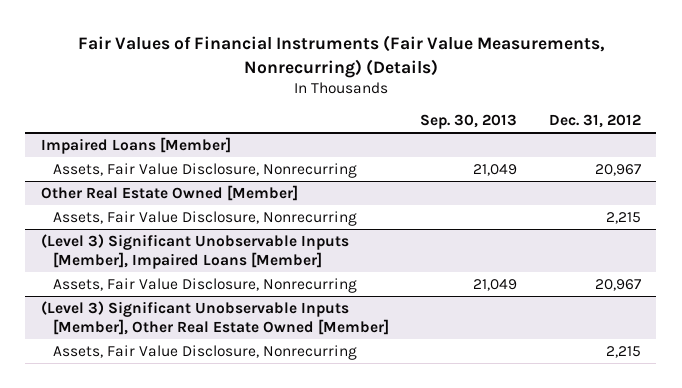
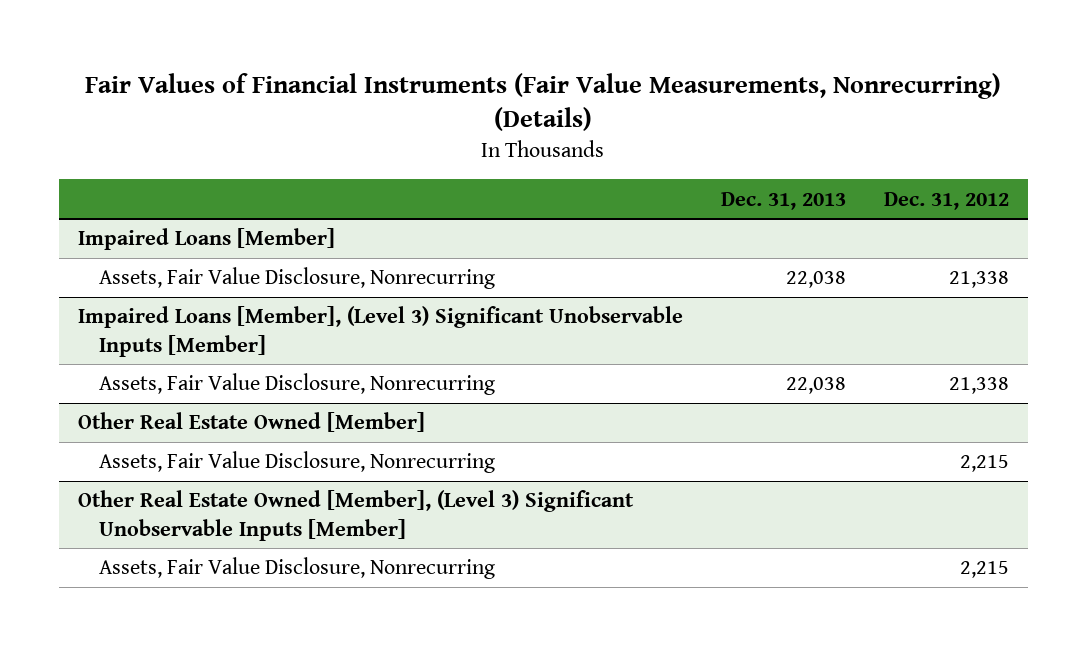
[420,114,518,130] Sep. 30, 2013 -> none
none -> [720,191,846,210] Dec. 31, 2013
[594,163,641,176] 20,967 -> [948,271,1009,289] 21,338
none -> [77,306,683,357] Impaired Loans [Member], (Level 3) Significant Unobservable Inputs [Member]
none -> [98,373,495,396] Assets, Fair Value Disclosure, Nonrecurring
[40,233,349,269] (Level 3) Significant Unobservable Inputs [Member], Impaired Loans [Member] -> none
[52,277,357,293] Assets, Fair Value Disclosure, Nonrecurring -> none
[40,300,389,335] (Level 3) Significant Unobservable Inputs [Member], Other Real Estate Owned [Member] -> [77,490,634,541] Other Real Estate Owned [Member], (Level 3) Significant Unobservable Inputs [Member]

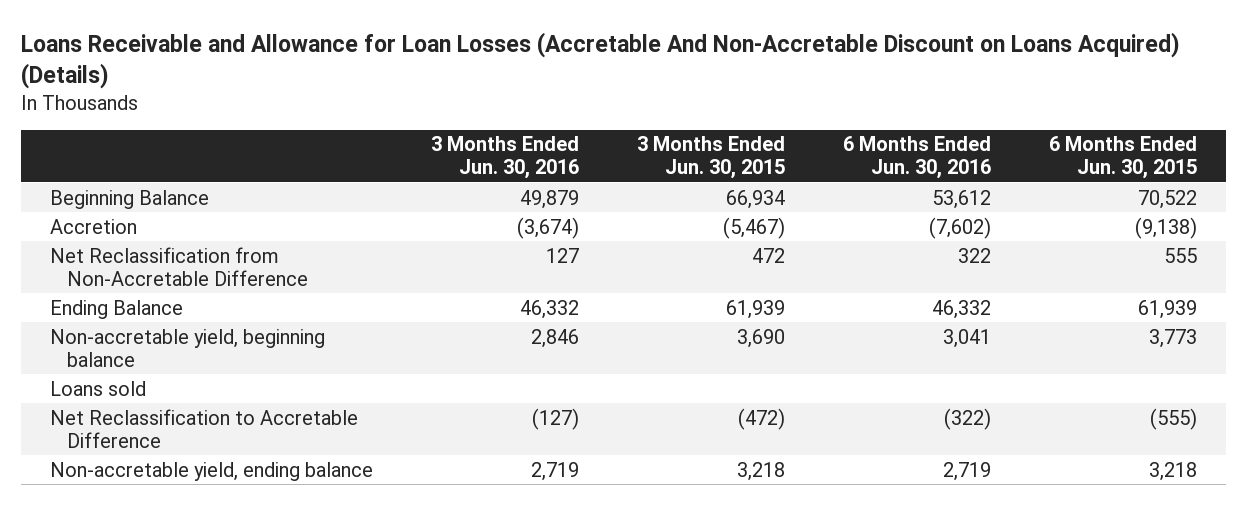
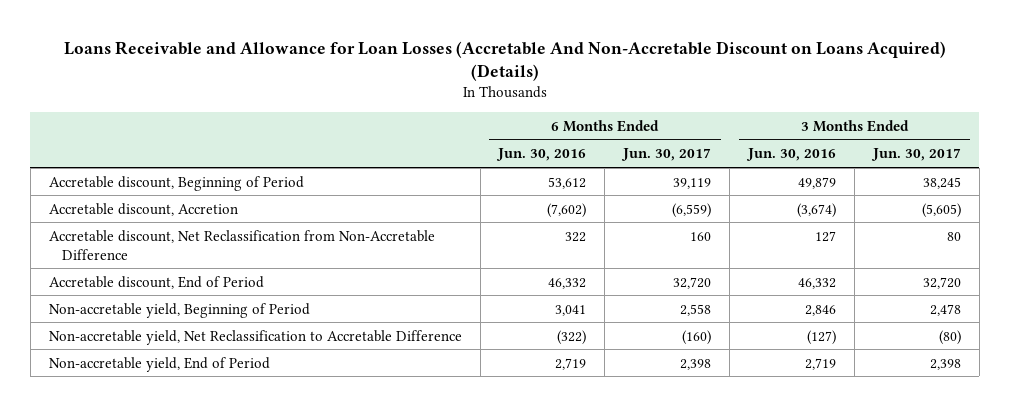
[636,136,785,180] 3 Months Ended Jun. 30, 2015 -> none
[1048,136,1197,180] 6 Months Ended Jun. 30, 2015 -> none
none -> [621,148,712,162] Jun. 30, 2017
none -> [871,148,962,162] Jun. 30, 2017
[49,380,146,396] Loans sold -> none
[49,189,209,209] Beginning Balance -> [48,175,304,191] Accretable discount, Beginning of Period
[49,218,137,234] Accretion -> [48,202,238,216] Accretable discount, Accretion
[49,246,309,286] Net Reclassification from Non-Accretable Difference -> [48,229,435,260] Accretable discount, Net Reclassification from Non-Accretable Difference
[49,299,183,319] Ending Balance -> [48,275,264,289] Accretable discount, End of Period
[49,328,325,367] Non-accretable yield, beginning balance -> [48,302,310,318] Non-accretable yield, Beginning of Period
[49,408,358,448] Net Reclassification to Accretable Difference -> [48,329,462,345] Non-accretable yield, Net Reclassification to Accretable Difference
[49,461,373,481] Non-accretable yield, ending balance -> [48,356,270,372] Non-accretable yield, End of Period

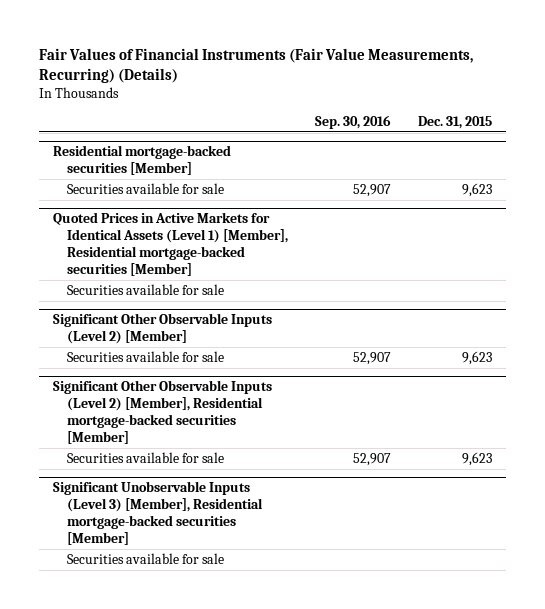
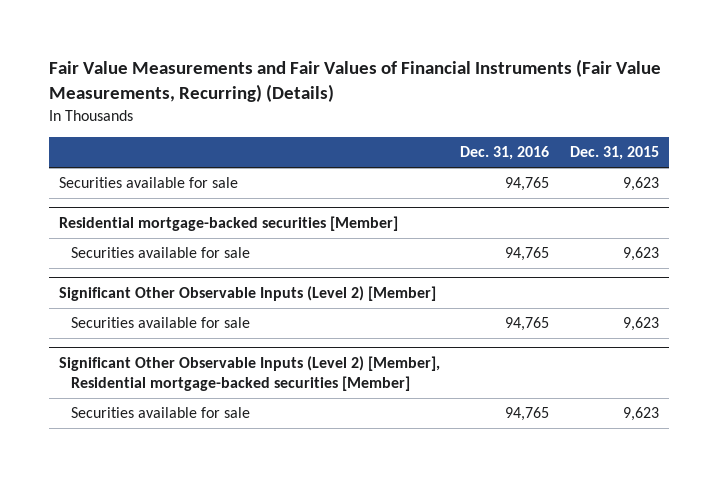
[38,47,473,84] Fair Values of Financial Instruments (Fair Value Measurements, Recurring) (Details) -> [48,58,661,102] Fair Value Measurements and Fair Values of Financial Instruments (Fair Value Measurements, Recurring) (Details)
[315,115,392,130] Sep. 30, 2016 -> none
none -> [460,146,550,161] Dec. 31, 2016
none -> [58,177,238,189] Securities available for sale
[52,212,288,276] Quoted Prices in Active Markets for Identical Assets (Level 1) [Member], Residential mortgage-backed securities [Member] -> none
[66,283,224,295] Securities available for sale -> none
[52,481,263,545] Significant Unobservable Inputs (Level 3) [Member], Residential mortgage-backed securities [Member] -> none
[66,552,224,564] Securities available for sale -> none

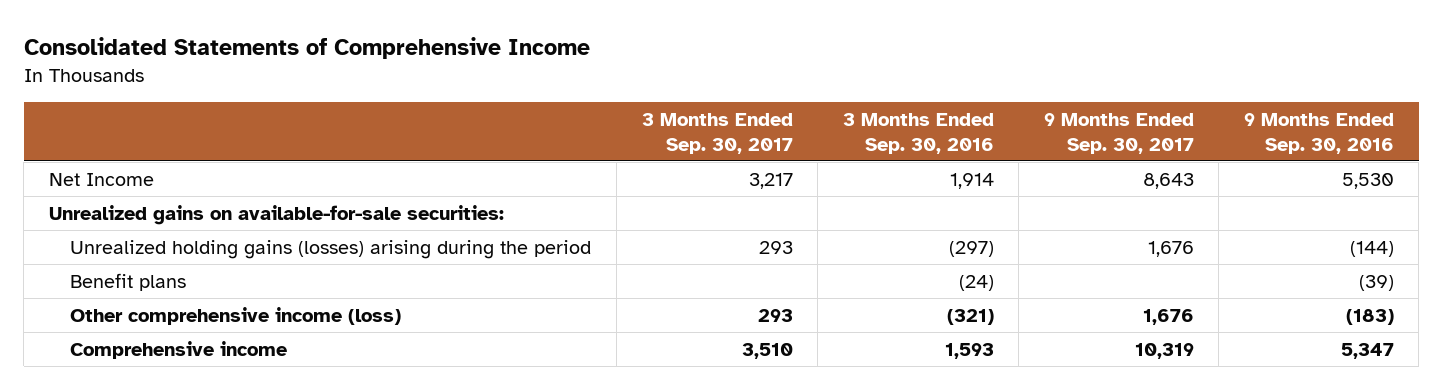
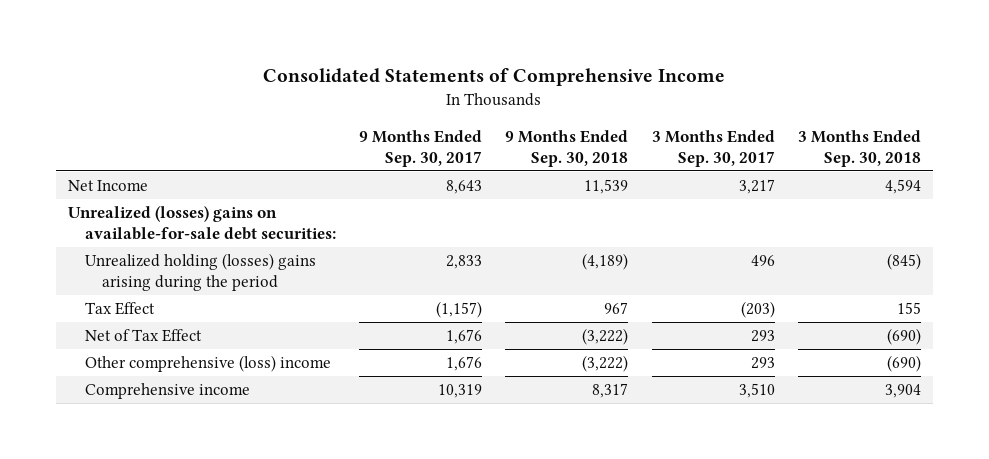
[842,112,994,154] 3 Months Ended Sep. 30, 2016 -> none
[1243,112,1394,154] 9 Months Ended Sep. 30, 2016 -> none
none -> [505,129,629,167] 9 Months Ended Sep. 30, 2018
none -> [798,129,922,167] 3 Months Ended Sep. 30, 2018
[70,272,187,291] Benefit plans -> none
[48,204,504,225] Unrealized gains on available-for-sale securities: -> [67,206,336,241] Unrealized (losses) gains on available-for-sale debt securities:
none -> [84,253,316,292] Unrealized holding (losses) gains arising during the period
none -> [84,302,155,316] Tax Effect
[70,239,592,259] Unrealized holding gains (losses) arising during the period -> [84,329,202,343] Net of Tax Effect
[70,306,402,325] Other comprehensive income (loss) -> [84,355,331,373] Other comprehensive (loss) income

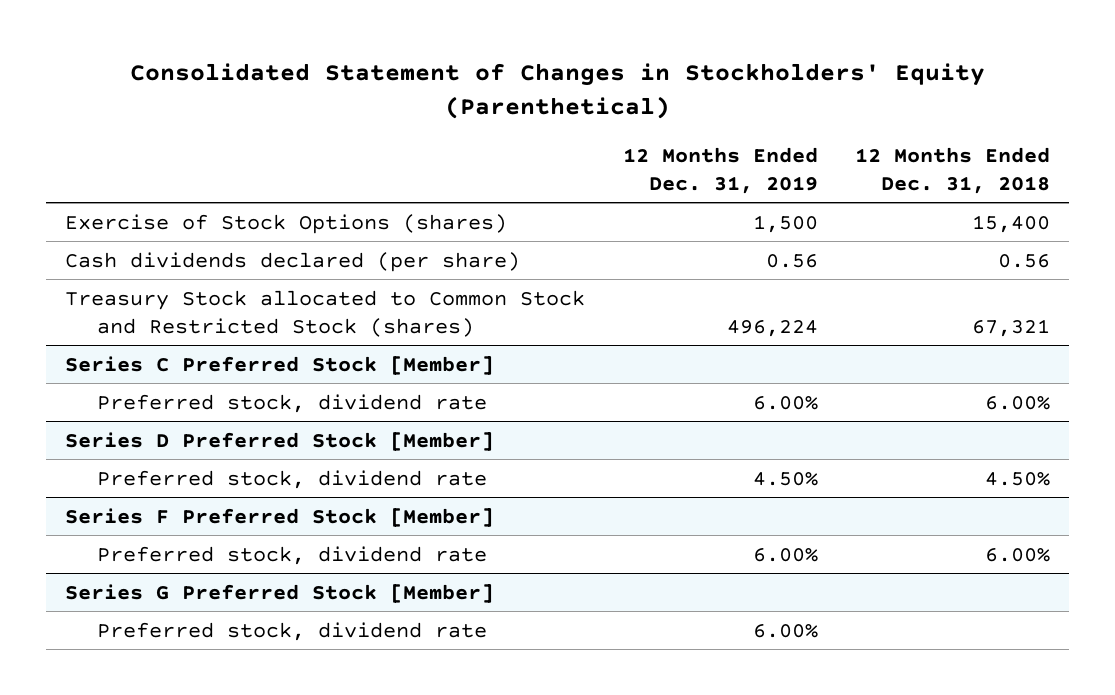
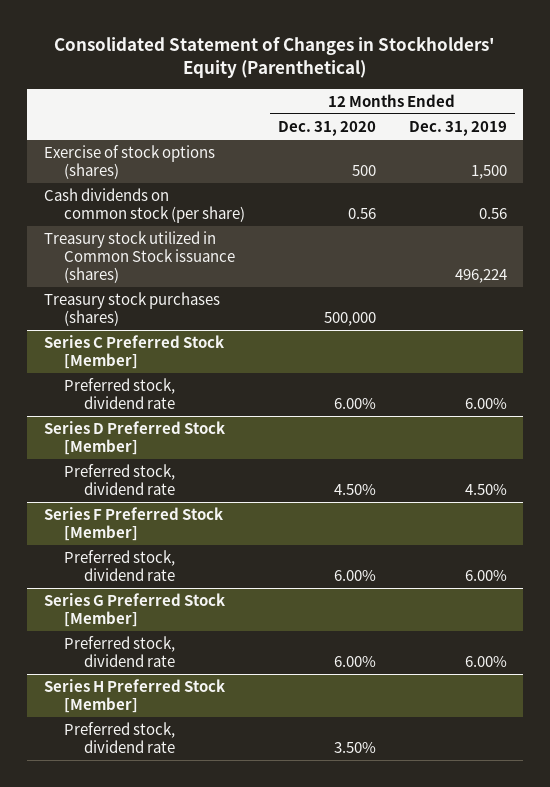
[855,146,1051,194] 12 Months Ended Dec. 31, 2018 -> none
none -> [277,120,376,136] Dec. 31, 2020
[65,213,508,234] Exercise of Stock Options (shares) -> [43,145,215,179] Exercise of stock options (shares)
[65,251,521,272] Cash dividends declared (per share) -> [43,188,246,223] Cash dividends on common stock (per share)
[65,289,586,337] Treasury Stock allocated to Common Stock and Restricted Stock (shares) -> [43,231,236,283] Treasury stock utilized in Common Stock issuance (shares)
none -> [43,292,220,326] Treasury stock purchases (shares)
none -> [43,679,225,713] Series H Preferred Stock [Member]
none -> [64,722,176,753] Preferred stock, dividend rate

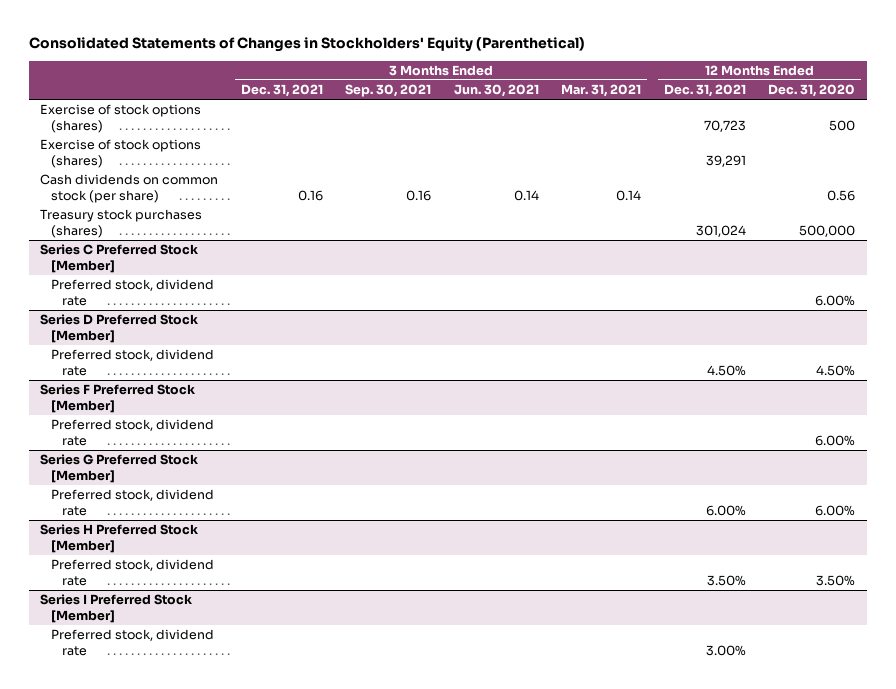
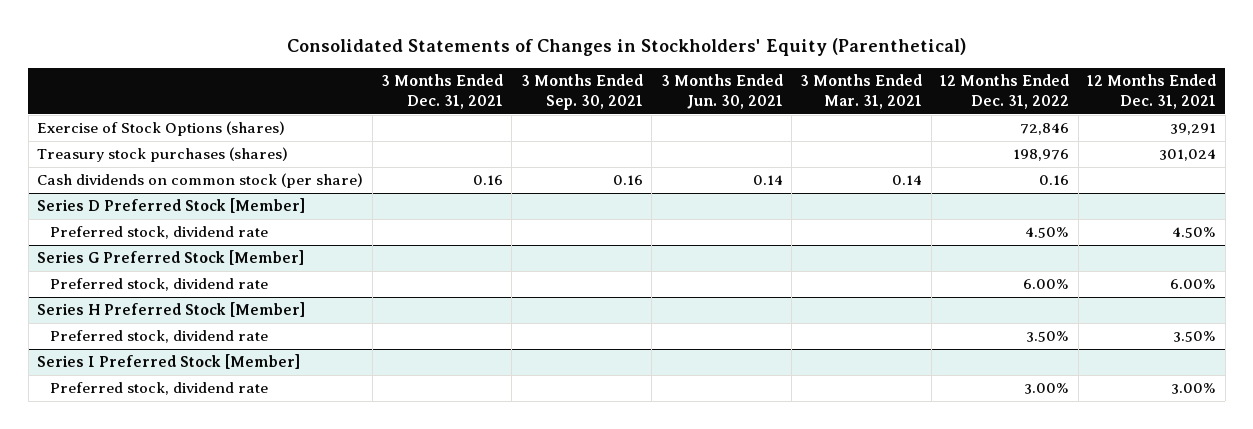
[768,84,856,98] Dec. 31, 2020 -> none
none -> [940,74,1070,110] 12 Months Ended Dec. 31, 2022
[40,104,202,133] Exercise of stock options (shares) -> none
[40,139,202,168] Exercise of stock options (shares) -> [37,121,286,137] Exercise of Stock Options (shares)
[40,244,199,273] Series C Preferred Stock [Member] -> none
[51,279,215,306] Preferred stock, dividend rate -> none
[40,174,219,203] Cash dividends on common stock (per share) -> [37,173,364,189] Cash dividends on common stock (per share)
[40,384,196,413] Series F Preferred Stock [Member] -> none
[51,419,215,446] Preferred stock, dividend rate -> none

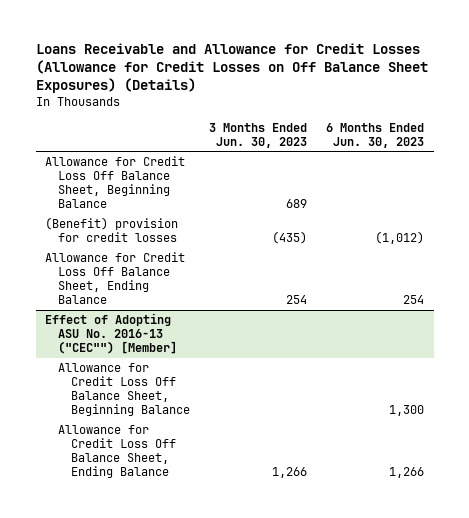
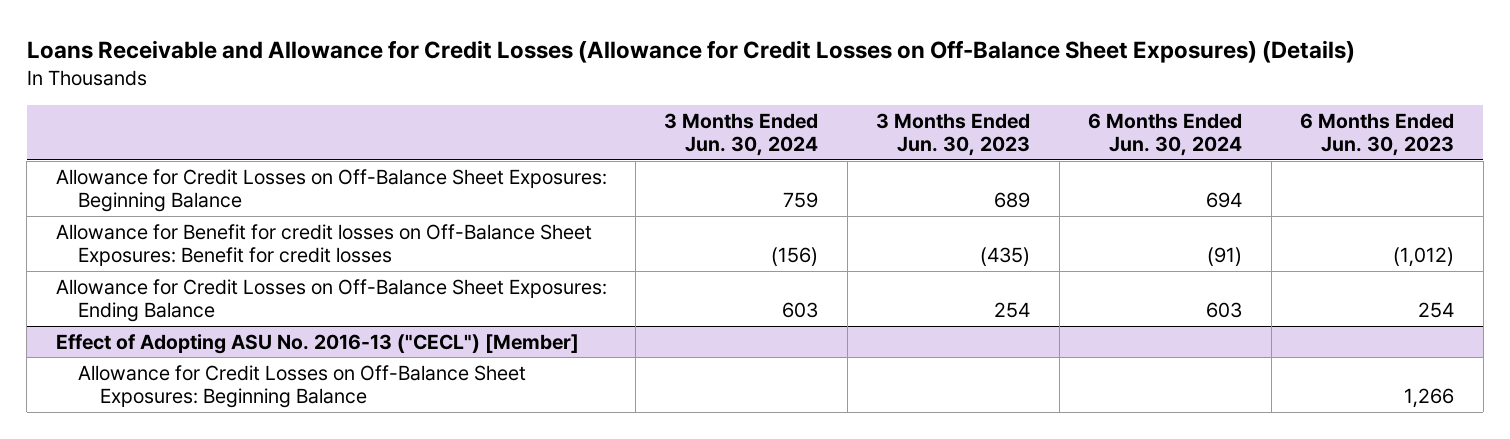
[35,42,428,93] Loans Receivable and Allowance for Credit Losses (Allowance for Credit Losses on Off Balance Sheet Exposures) (Details) -> [26,39,1355,63] Loans Receivable and Allowance for Credit Losses (Allowance for Credit Losses on Off-Balance Sheet Exposures) (Details)
none -> [664,112,819,157] 3 Months Ended Jun. 30, 2024
none -> [1088,112,1243,157] 6 Months Ended Jun. 30, 2024
[58,425,177,478] Allowance for Credit Loss Off Balance Sheet, Ending Balance -> none
[45,156,186,208] Allowance for Credit Loss Off Balance Sheet, Beginning Balance -> [55,168,607,213] Allowance for Credit Losses on Off-Balance Sheet Exposures: Beginning Balance
[45,217,179,243] (Benefit) provision for credit losses -> [55,223,592,267] Allowance for Benefit for credit losses on Off-Balance Sheet Exposures: Benefit for credit losses
[45,252,186,304] Allowance for Credit Loss Off Balance Sheet, Ending Balance -> [55,278,607,323] Allowance for Credit Losses on Off-Balance Sheet Exposures: Ending Balance
[45,313,178,355] Effect of Adopting ASU No. 2016-13 ("CEC"") [Member] -> [55,333,579,354] Effect of Adopting ASU No. 2016-13 ("CECL") [Member]
[58,363,191,416] Allowance for Credit Loss Off Balance Sheet, Beginning Balance -> [77,364,526,409] Allowance for Credit Losses on Off-Balance Sheet Exposures: Beginning Balance
[389,404,425,416] 1,300 -> [1404,388,1455,409] 1,266

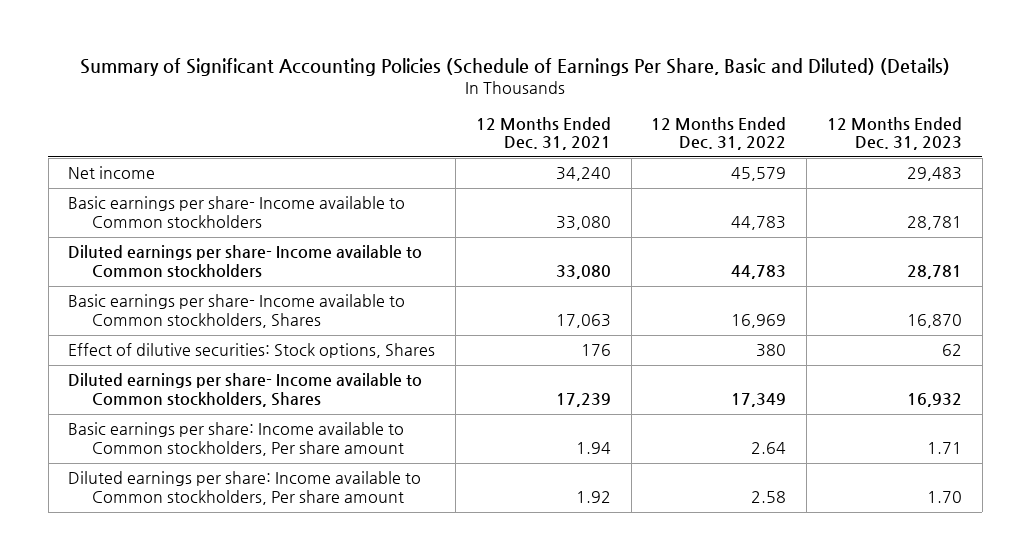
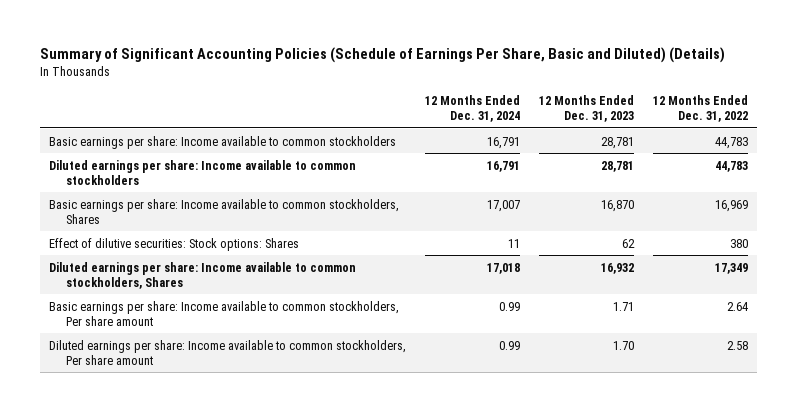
[475,116,611,150] 12 Months Ended Dec. 31, 2021 -> none
none -> [424,94,520,122] 12 Months Ended Dec. 31, 2024
[68,166,156,180] Net income -> none
[68,196,406,228] Basic earnings per share- Income available to Common stockholders -> [48,135,396,149] Basic earnings per share: Income available to common stockholders
[68,245,423,278] Diluted earnings per share- Income available to Common stockholders -> [48,159,356,185] Diluted earnings per share: Income available to common stockholders
[68,294,406,328] Basic earnings per share- Income available to Common stockholders, Shares -> [48,198,399,224] Basic earnings per share: Income available to common stockholders, Shares
[68,343,436,359] Effect of dilutive securities: Stock options, Shares -> [48,237,299,251] Effect of dilutive securities: Stock options: Shares
[68,373,423,407] Diluted earnings per share- Income available to Common stockholders, Shares -> [48,261,356,289] Diluted earnings per share: Income available to common stockholders, Shares
[68,422,405,456] Basic earnings per share: Income available to Common stockholders, Per share amount -> [48,300,399,326] Basic earnings per share: Income available to common stockholders, Per share amount
[68,471,422,505] Diluted earnings per share: Income available to Common stockholders, Per share amount -> [48,339,406,365] Diluted earnings per share: Income available to common stockholders, Per share amount

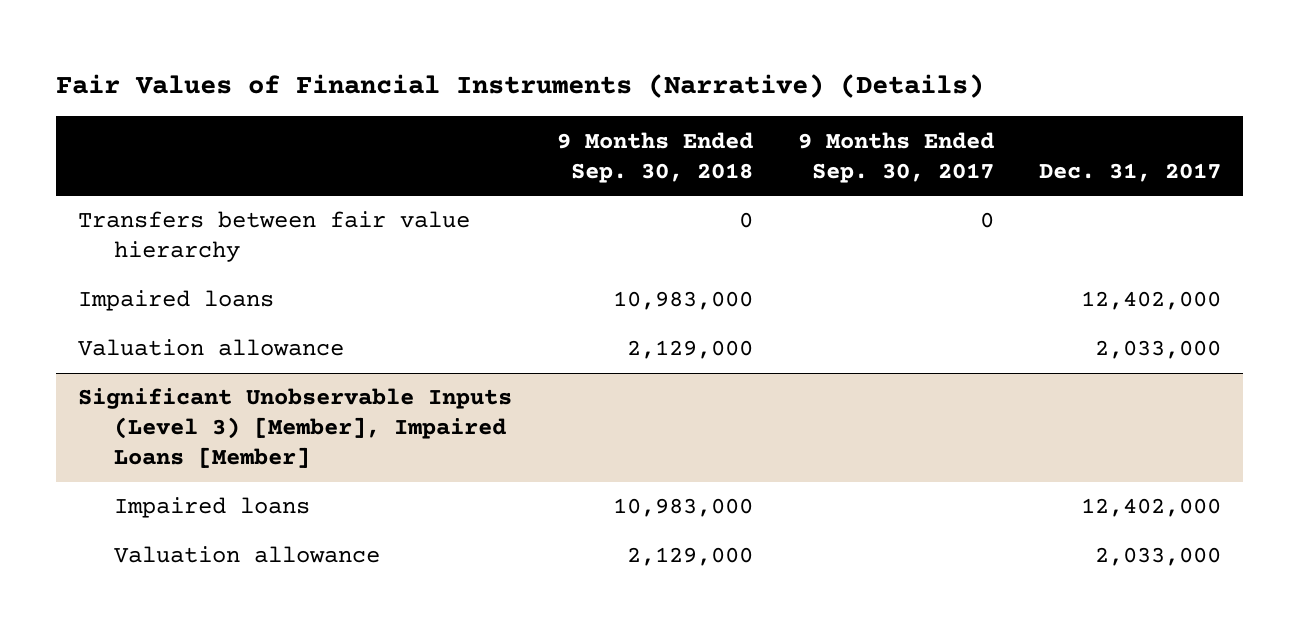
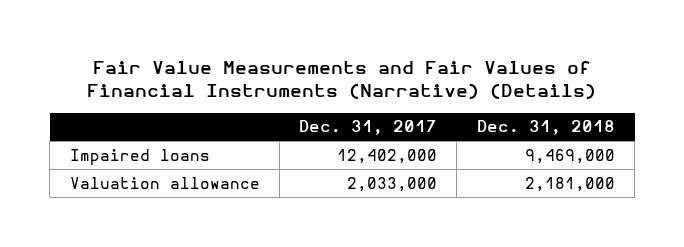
[55,73,984,98] Fair Values of Financial Instruments (Narrative) (Details) -> [87,60,597,100] Fair Value Measurements and Fair Values of Financial Instruments (Narrative) (Details)
[556,131,753,183] 9 Months Ended Sep. 30, 2018 -> none
[797,131,994,183] 9 Months Ended Sep. 30, 2017 -> none
none -> [476,120,615,136] Dec. 31, 2018
[78,211,471,263] Transfers between fair value hierarchy -> none
[78,388,513,469] Significant Unobservable Inputs (Level 3) [Member], Impaired Loans [Member] -> none
[114,497,311,519] Impaired loans -> none
[114,546,381,564] Valuation allowance -> none

